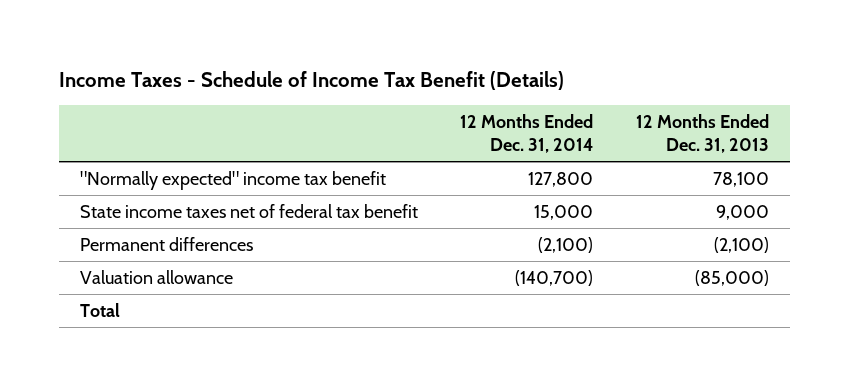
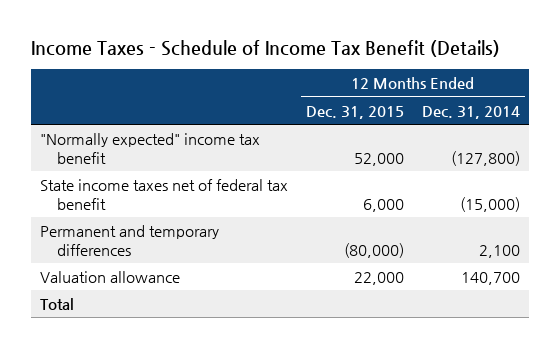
[635,113,769,154] 12 Months Ended Dec. 31, 2013 -> none
none -> [306,105,405,119] Dec. 31, 2015
[528,171,594,187] 127,800 -> [451,150,521,166] (127,800)
[534,204,594,220] 15,000 -> [460,196,521,212] (15,000)
[80,236,254,251] Permanent differences -> [39,225,219,256] Permanent and temporary differences
[538,236,594,253] (2,100) -> [479,244,521,258] 2,100
[515,269,594,286] (140,700) -> [461,272,521,286] 140,700

